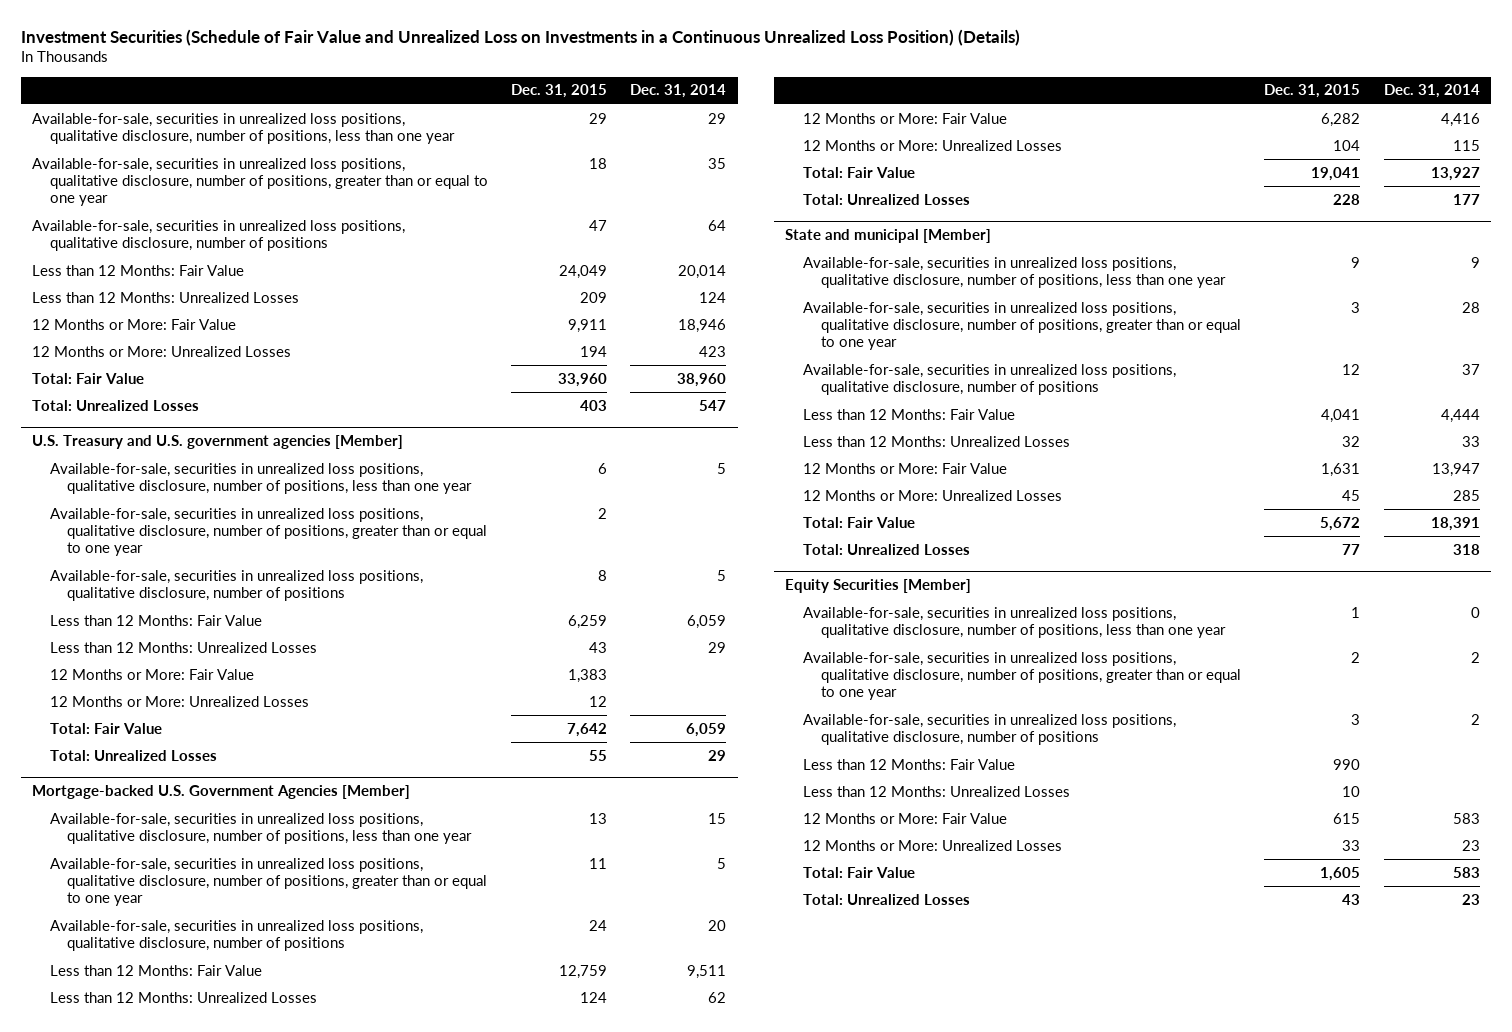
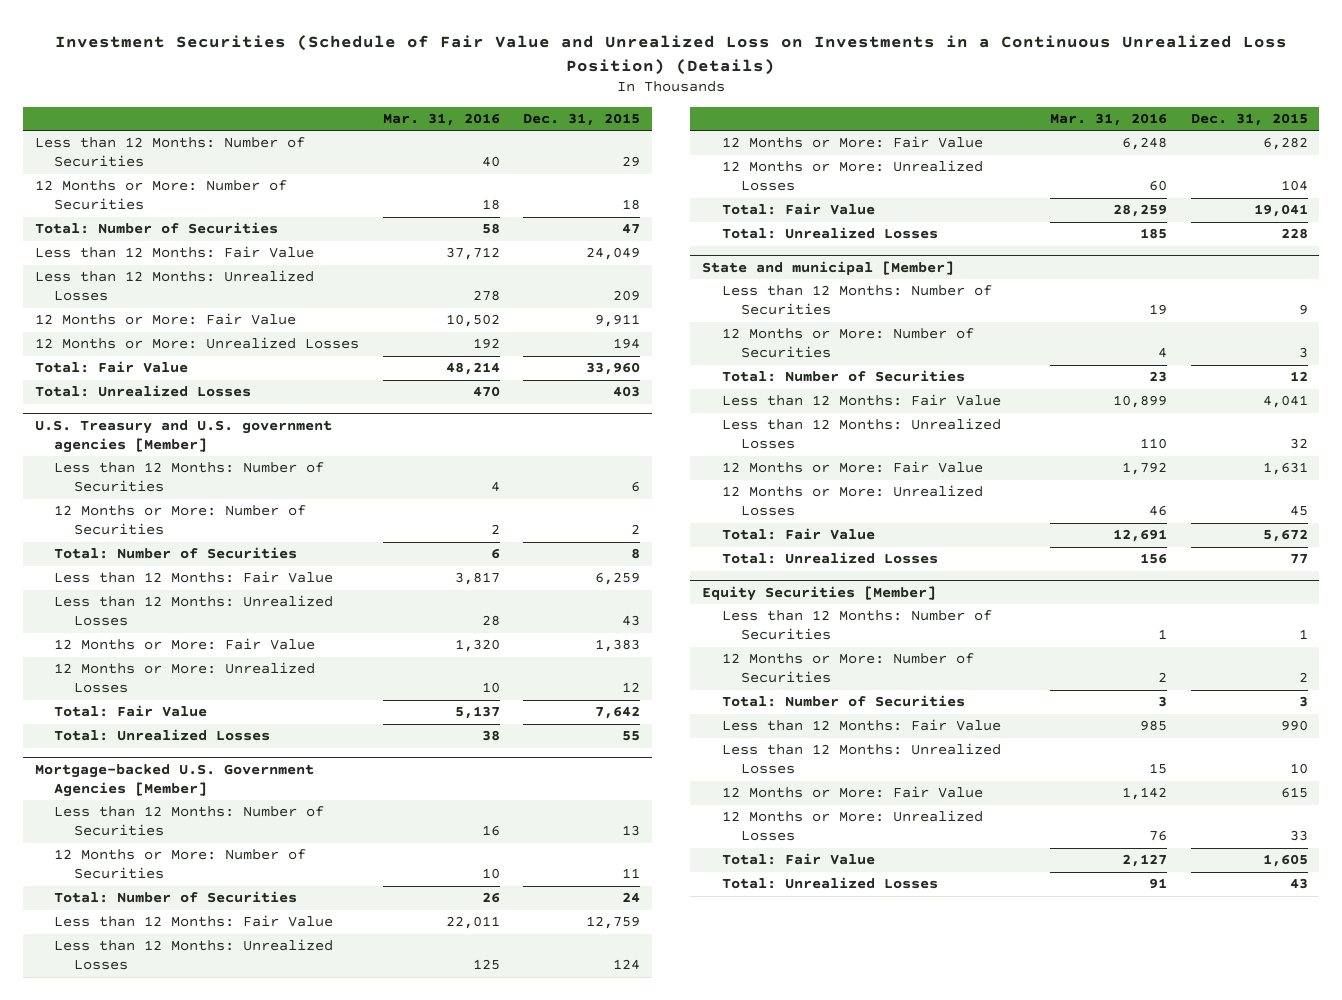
[630,84,727,99] Dec. 31, 2014 -> none
none -> [382,113,500,127] Mar. 31, 2016
[32,112,455,145] Available-for-sale, securities in unrealized loss positions, qualitative disclosure, number of positions, less than one year -> [34,137,305,168] Less than 12 Months: Number of Securities
[32,157,488,207] Available-for-sale, securities in unrealized loss positions, qualitative disclosure, number of positions, greater than or equal to one year -> [34,180,287,211] 12 Months or More: Number of Securities
[32,219,406,252] Available-for-sale, securities in unrealized loss positions, qualitative disclosure, number of positions -> [34,222,278,235] Total: Number of Securities
[49,462,473,495] Available-for-sale, securities in unrealized loss positions, qualitative disclosure, number of positions, less than one year -> [54,462,325,493] Less than 12 Months: Number of Securities
[49,507,488,557] Available-for-sale, securities in unrealized loss positions, qualitative disclosure, number of positions, greater than or equal to one year -> [54,505,307,536] 12 Months or More: Number of Securities
[49,569,423,602] Available-for-sale, securities in unrealized loss positions, qualitative disclosure, number of positions -> [54,547,298,560] Total: Number of Securities
[49,812,473,845] Available-for-sale, securities in unrealized loss positions, qualitative disclosure, number of positions, less than one year -> [54,806,325,837] Less than 12 Months: Number of Securities
[49,857,488,907] Available-for-sale, securities in unrealized loss positions, qualitative disclosure, number of positions, greater than or equal to one year -> [54,849,307,880] 12 Months or More: Number of Securities
[49,919,423,952] Available-for-sale, securities in unrealized loss positions, qualitative disclosure, number of positions -> [54,891,298,904] Total: Number of Securities
[803,256,1226,289] Available-for-sale, securities in unrealized loss positions, qualitative disclosure, number of positions, less than one year -> [721,285,992,316] Less than 12 Months: Number of Securities
[803,301,1241,351] Available-for-sale, securities in unrealized loss positions, qualitative disclosure, number of positions, greater than or equal to one year -> [721,328,974,359] 12 Months or More: Number of Securities
[803,363,1177,396] Available-for-sale, securities in unrealized loss positions, qualitative disclosure, number of positions -> [721,370,965,383] Total: Number of Securities
[803,606,1226,639] Available-for-sale, securities in unrealized loss positions, qualitative disclosure, number of positions, less than one year -> [721,610,992,641] Less than 12 Months: Number of Securities
[803,651,1241,701] Available-for-sale, securities in unrealized loss positions, qualitative disclosure, number of positions, greater than or equal to one year -> [721,653,974,684] 12 Months or More: Number of Securities
[803,713,1177,746] Available-for-sale, securities in unrealized loss positions, qualitative disclosure, number of positions -> [721,695,965,708] Total: Number of Securities

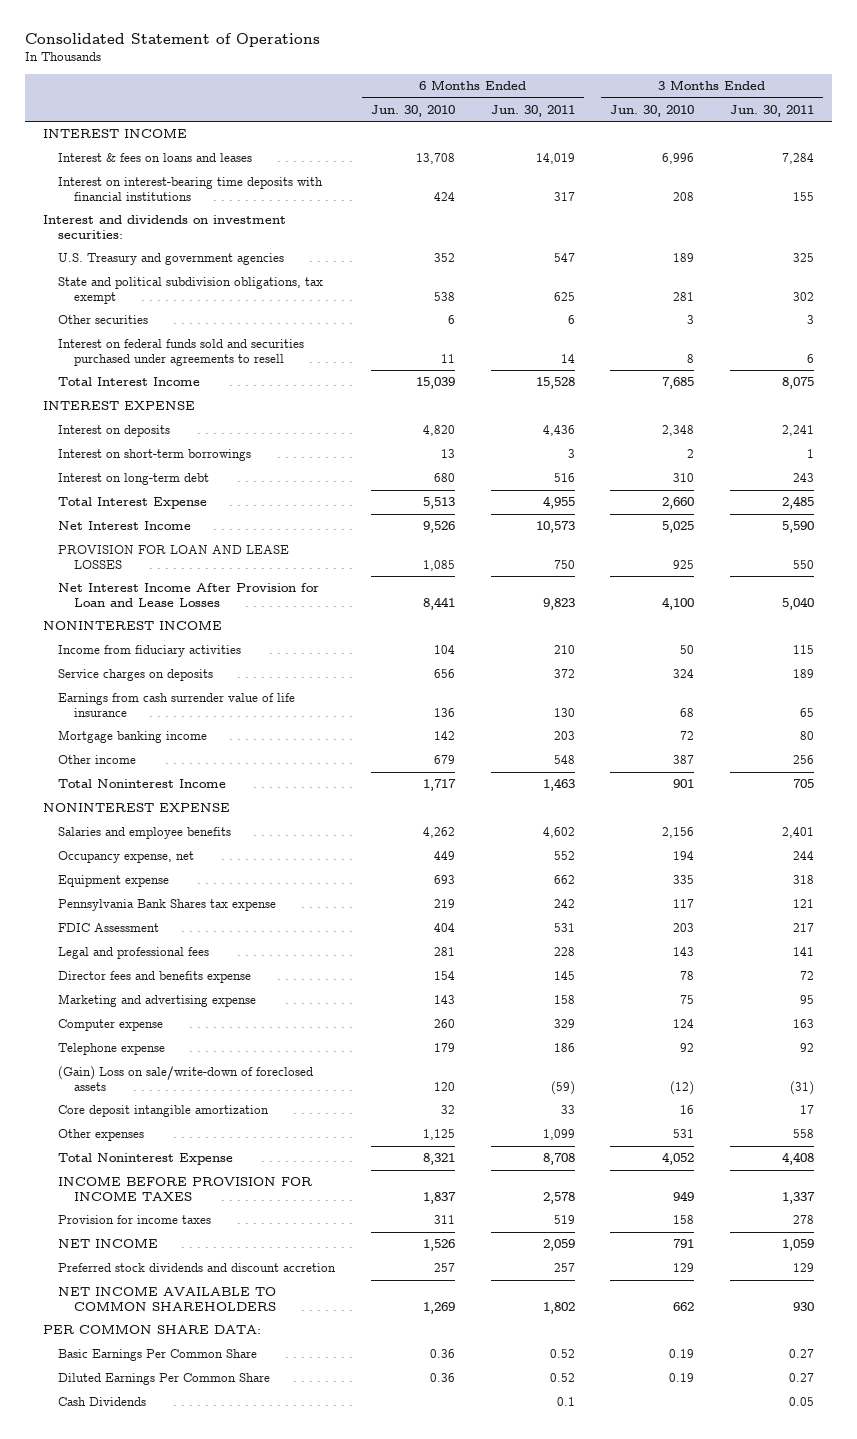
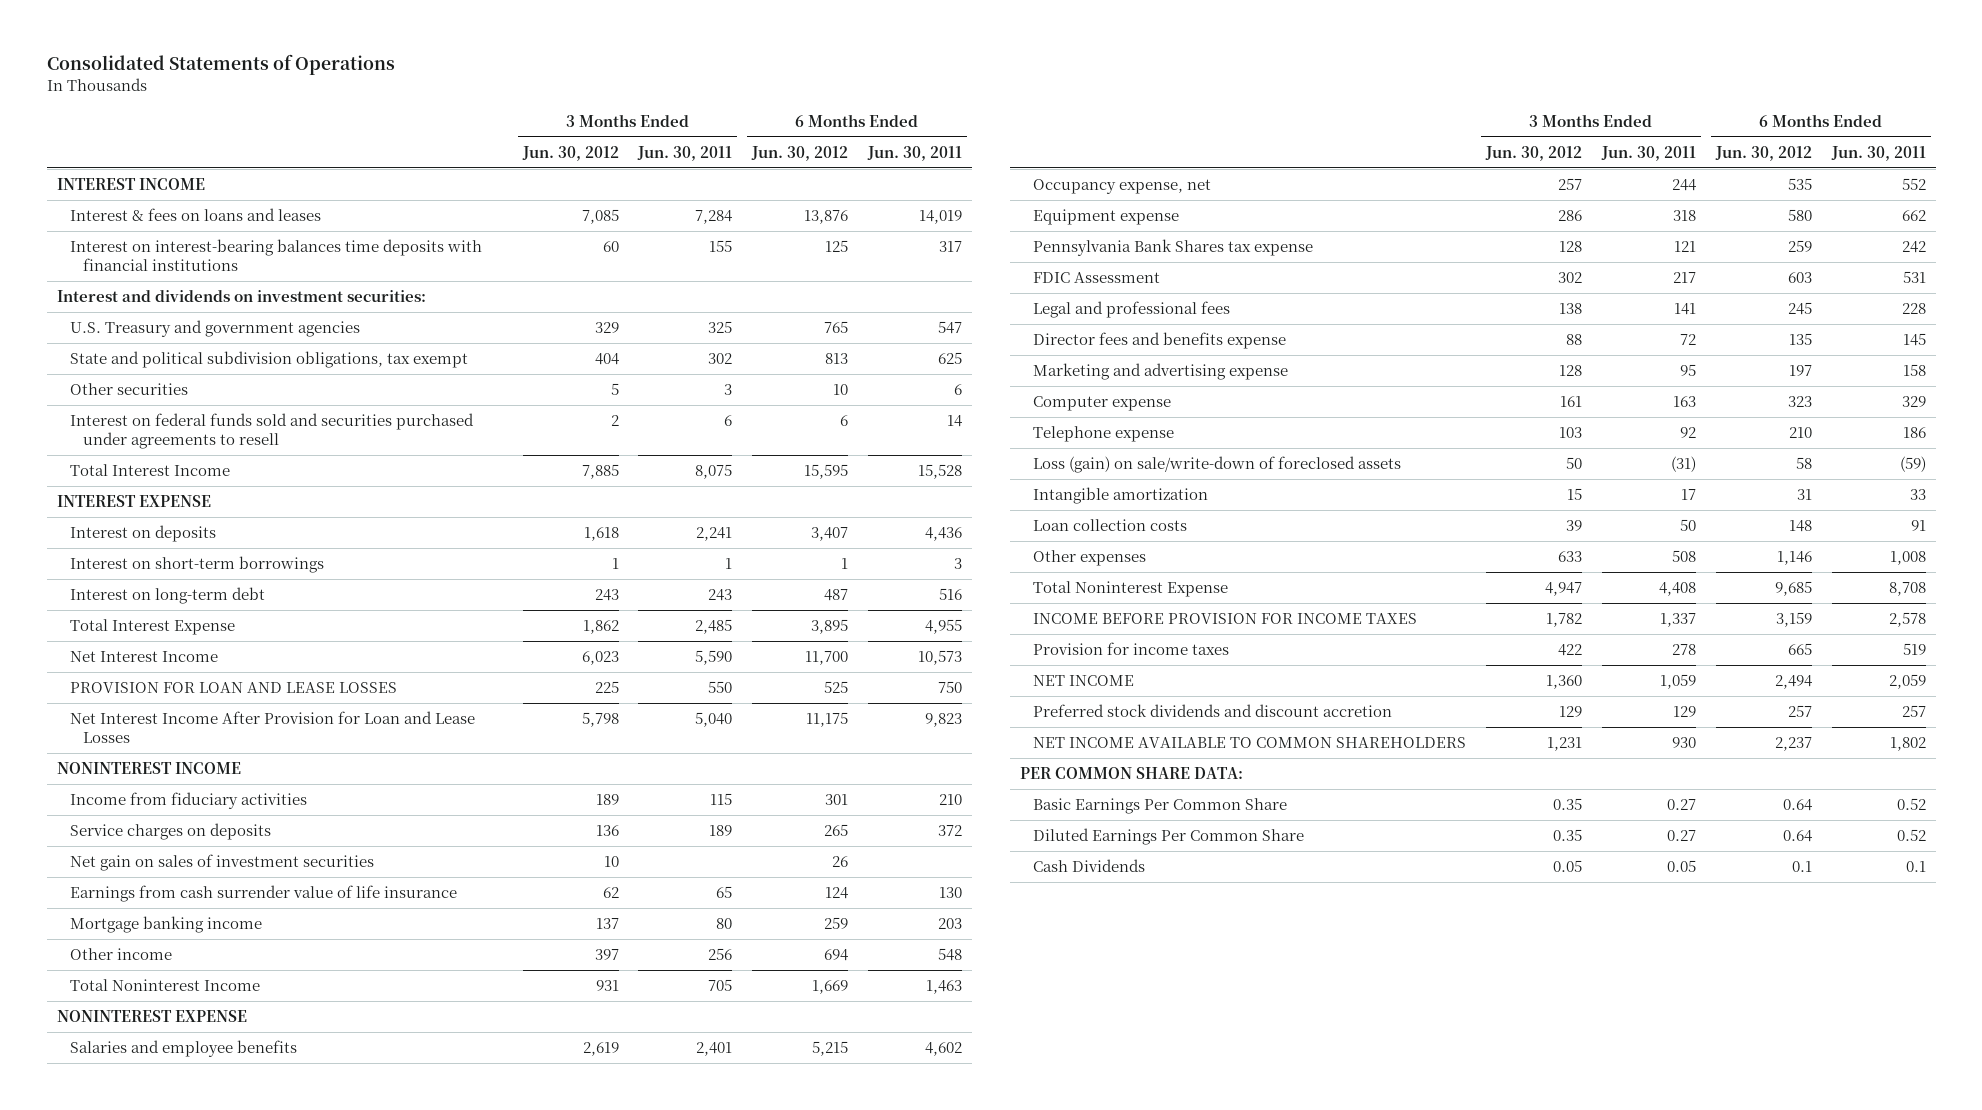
[25,33,321,48] Consolidated Statement of Operations -> [46,54,395,76] Consolidated Statements of Operations
[371,104,456,117] Jun. 30, 2010 -> none
[610,104,695,117] Jun. 30, 2010 -> none
none -> [521,145,619,161] Jun. 30, 2012
none -> [751,145,849,161] Jun. 30, 2012
[58,177,324,201] Interest on interest-bearing time deposits with financial institutions -> [69,238,482,271] Interest on interest-bearing balances time deposits with financial institutions
none -> [69,853,374,871] Net gain on sales of investment securities
[58,1066,314,1091] (Gain) Loss on sale/write-down of foreclosed assets -> [1033,455,1402,473] Loss (gain) on sale/write-down of foreclosed assets
[58,1105,270,1118] Core deposit intangible amortization -> [1033,486,1209,504] Intangible amortization
none -> [1033,518,1188,531] Loan collection costs
[542,1129,575,1141] 1,099 -> [1889,550,1926,565] 1,008
[792,1129,814,1139] 558 -> [1672,549,1697,562] 508

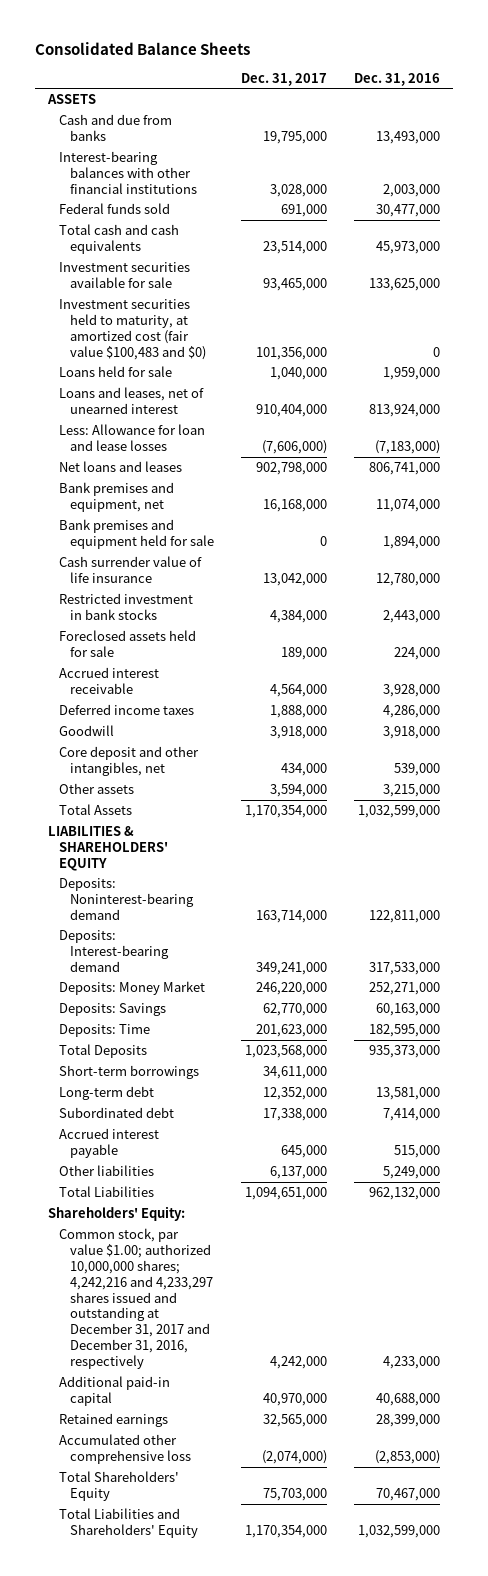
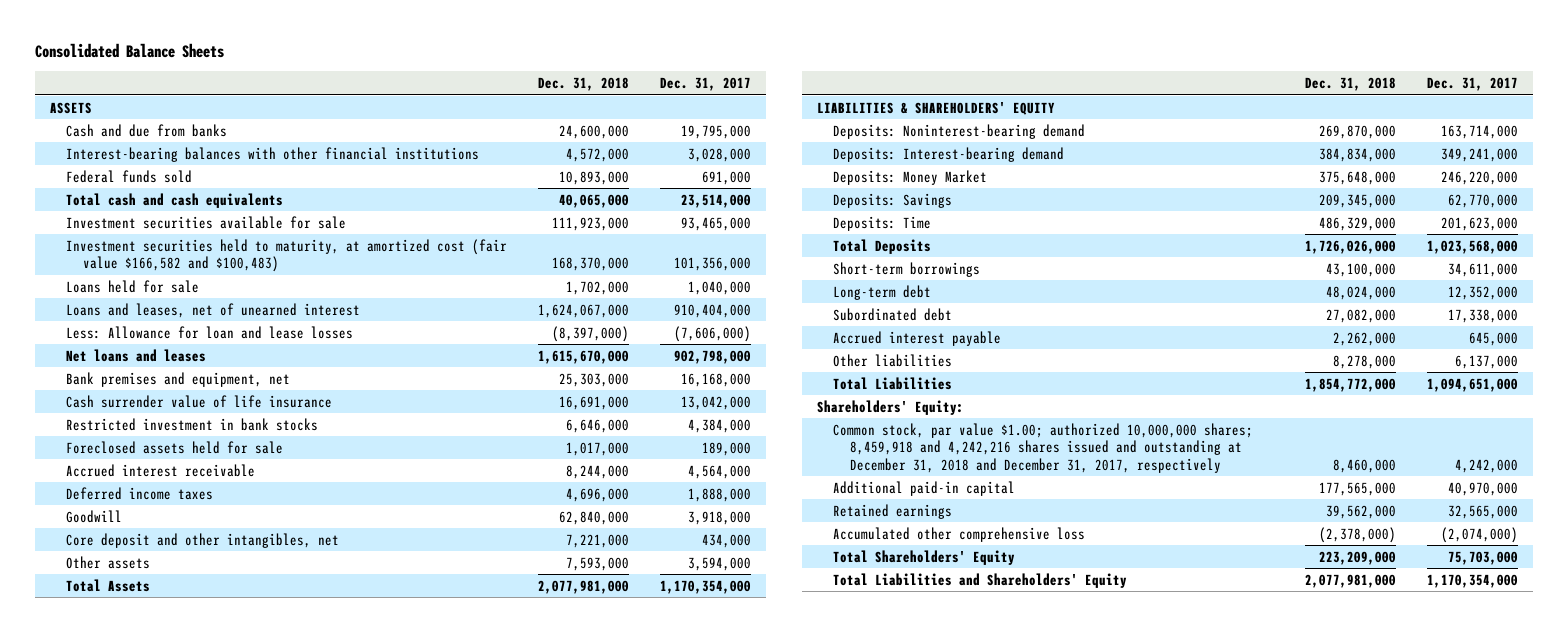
[353,72,440,86] Dec. 31, 2016 -> none
none -> [537,76,629,91] Dec. 31, 2018
[59,299,206,360] Investment securities held to maturity, at amortized cost (fair value $100,483 and $0) -> [66,238,508,273] Investment securities held to maturity, at amortized cost (fair value $166,582 and $100,483)
[59,519,214,549] Bank premises and equipment held for sale -> none
[59,1228,213,1369] Common stock, par value $1.00; authorized 10,000,000 shares; 4,242,216 and 4,233,297 shares issued and outstanding at December 31, 2017 and December 31, 2016, respectively -> [833,422,1254,473] Common stock, par value $1.00; authorized 10,000,000 shares; 8,459,918 and 4,242,216 shares issued and outstanding at December 31, 2018 and December 31, 2017, respectively

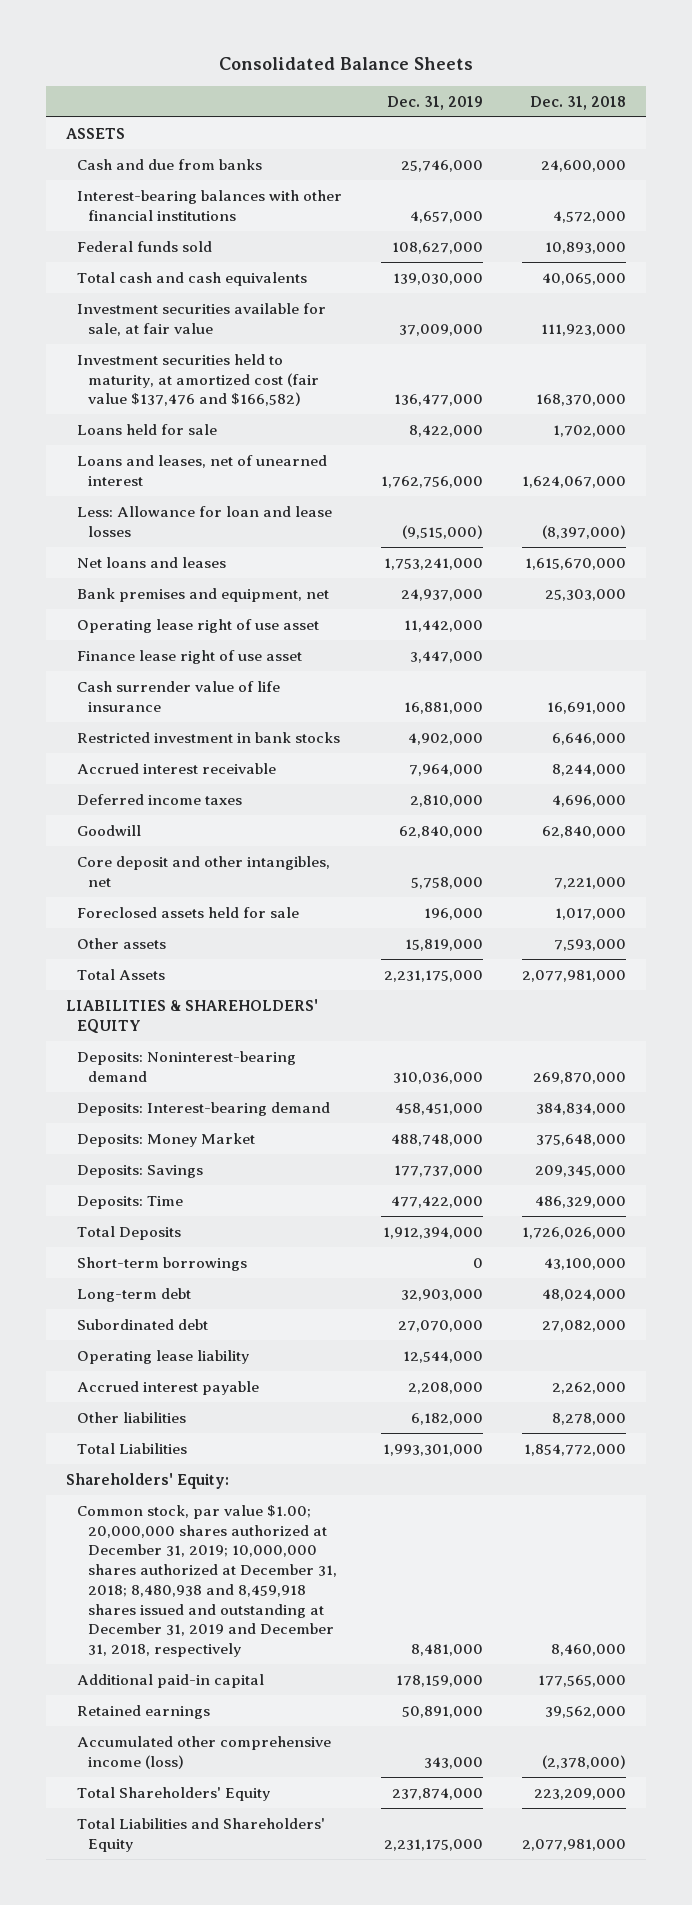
[659,76,751,91] Dec. 31, 2017 -> none
none -> [387,95,484,110] Dec. 31, 2019
[66,215,347,229] Investment securities available for sale -> [77,302,327,336] Investment securities available for sale, at fair value
[66,238,508,273] Investment securities held to maturity, at amortized cost (fair value $166,582 and $100,483) -> [77,353,320,407] Investment securities held to maturity, at amortized cost (fair value $137,476 and $166,582)
none -> [77,618,320,633] Operating lease right of use asset
none -> [77,649,303,664] Finance lease right of use asset
[66,440,284,454] Foreclosed assets held for sale -> [77,906,300,918] Foreclosed assets held for sale
none -> [77,1349,250,1364] Operating lease liability
[833,422,1254,473] Common stock, par value $1.00; authorized 10,000,000 shares; 8,459,918 and 4,242,216 shares issued and outstanding at December 31, 2018 and December 31, 2017, respectively -> [77,1504,338,1658] Common stock, par value $1.00; 20,000,000 shares authorized at December 31, 2019; 10,000,000 shares authorized at December 31, 2018; 8,480,938 and 8,459,918 shares issued and outstanding at December 31, 2019 and December 31, 2018, respectively
[833,526,1086,542] Accumulated other comprehensive loss -> [77,1735,332,1769] Accumulated other comprehensive income (loss)

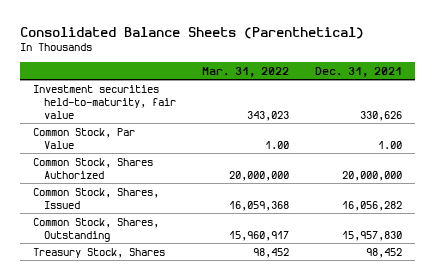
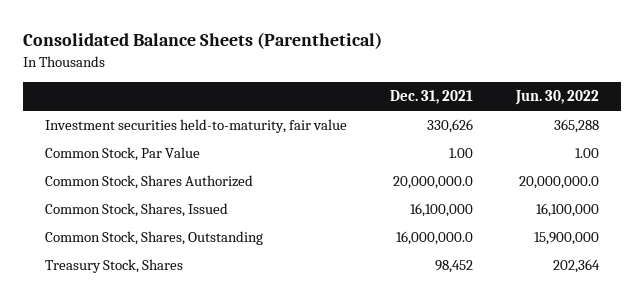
[201,66,289,77] Mar. 31, 2022 -> none
none -> [515,90,600,106] Jun. 30, 2022
[341,170,402,181] 20,000,000 -> [392,176,473,190] 20,000,000.0
[341,200,402,211] 16,056,282 -> [409,203,473,218] 16,100,000
[341,230,402,241] 15,957,830 -> [395,231,473,246] 16,000,000.0

